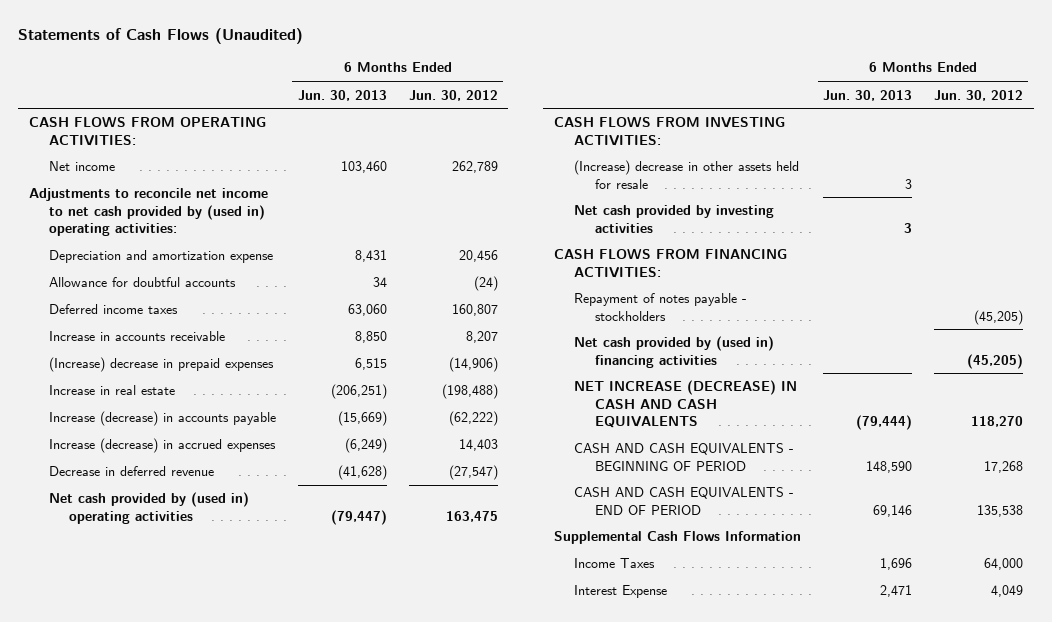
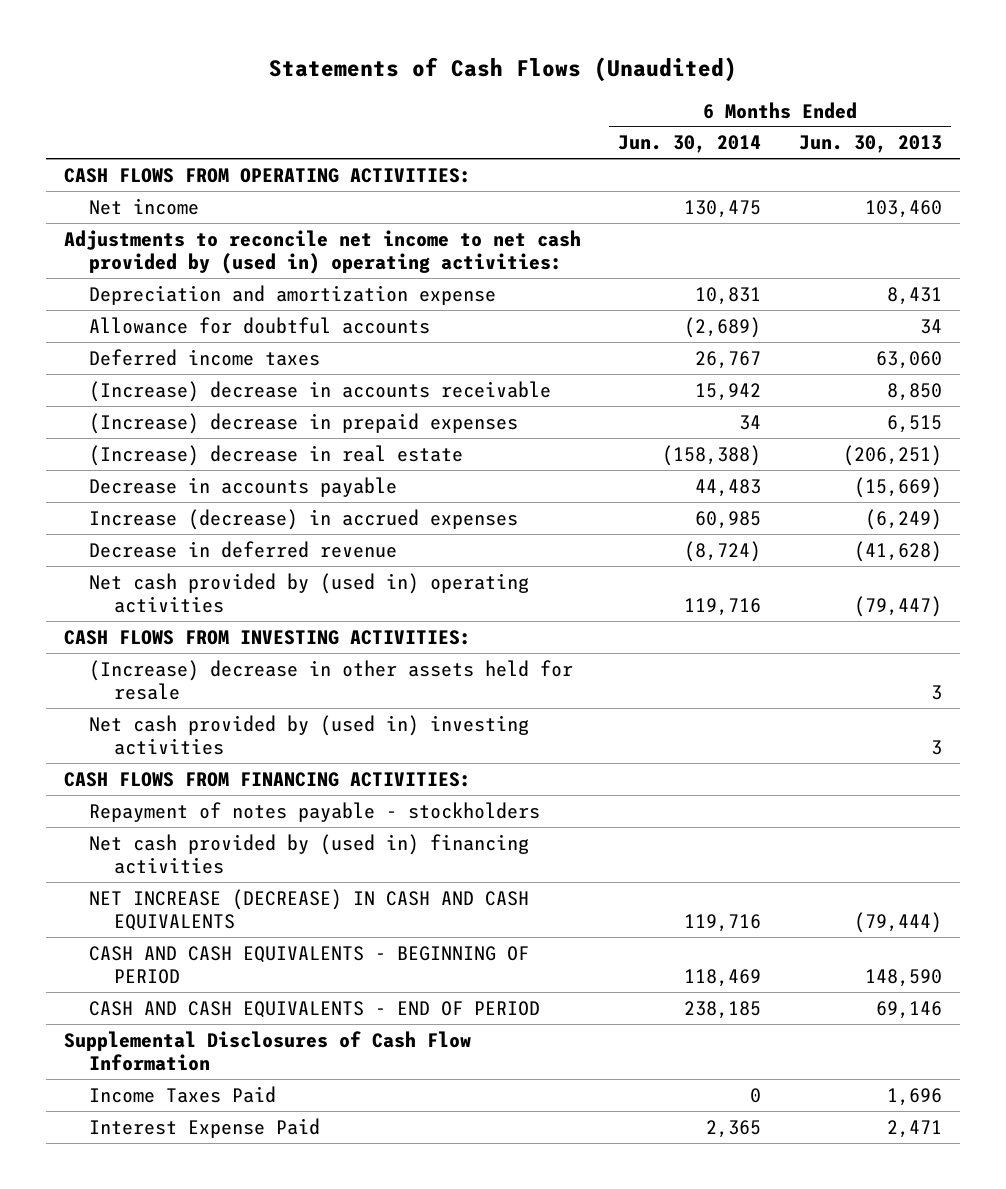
[408,89,498,101] Jun. 30, 2012 -> none
none -> [618,135,762,154] Jun. 30, 2014
[49,331,226,342] Increase in accounts receivable -> [89,380,552,402] (Increase) decrease in accounts receivable
[49,385,176,396] Increase in real estate -> [89,444,464,466] (Increase) decrease in real estate
[49,411,277,427] Increase (decrease) in accounts payable -> [89,476,398,497] Decrease in accounts payable
[574,205,775,233] Net cash provided by investing activities -> [89,714,530,756] Net cash provided by (used in) investing activities
[554,531,802,545] Supplemental Cash Flows Information -> [64,1030,472,1072] Supplemental Disclosures of Cash Flow Information
[574,558,656,569] Income Taxes -> [89,1085,277,1103] Income Taxes Paid
[574,585,668,599] Interest Expense -> [89,1117,321,1138] Interest Expense Paid

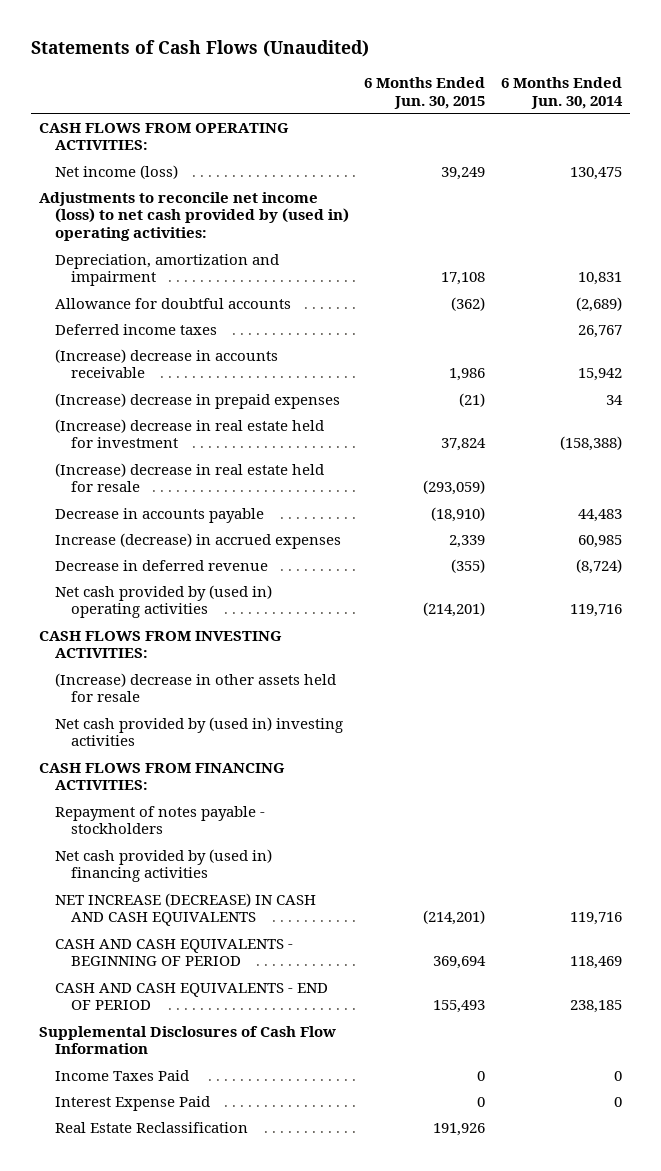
[798,135,942,154] Jun. 30, 2013 -> none
none -> [364,76,486,109] 6 Months Ended Jun. 30, 2015
[89,197,200,215] Net income -> [54,164,178,179] Net income (loss)
[64,229,582,275] Adjustments to reconcile net income to net cash provided by (used in) operating activities: -> [38,191,349,241] Adjustments to reconcile net income (loss) to net cash provided by (used in) operating activities:
[89,284,497,305] Depreciation and amortization expense -> [54,253,279,287] Depreciation, amortization and impairment
[89,444,464,466] (Increase) decrease in real estate -> [54,418,324,449] (Increase) decrease in real estate held for investment
none -> [54,462,324,493] (Increase) decrease in real estate held for resale
[706,1119,762,1138] 2,365 -> [613,1096,622,1107] 0
none -> [54,1121,248,1133] Real Estate Reclassification

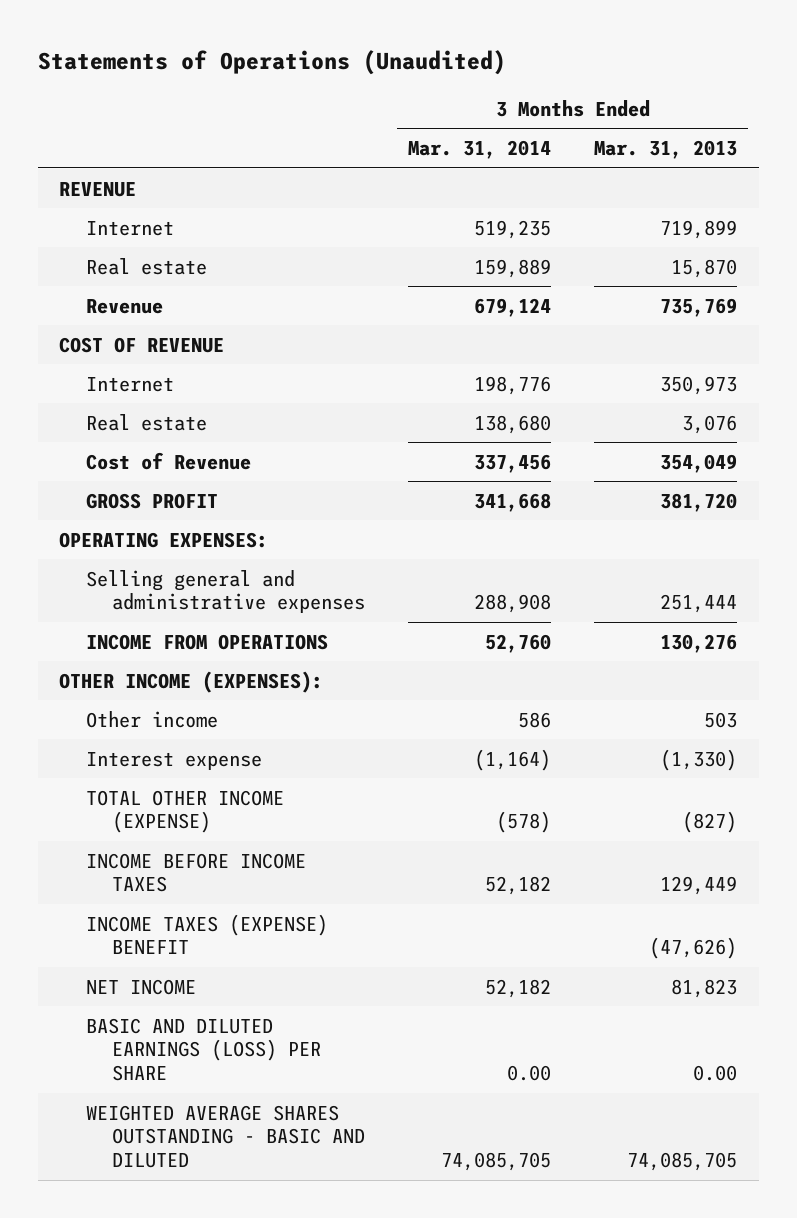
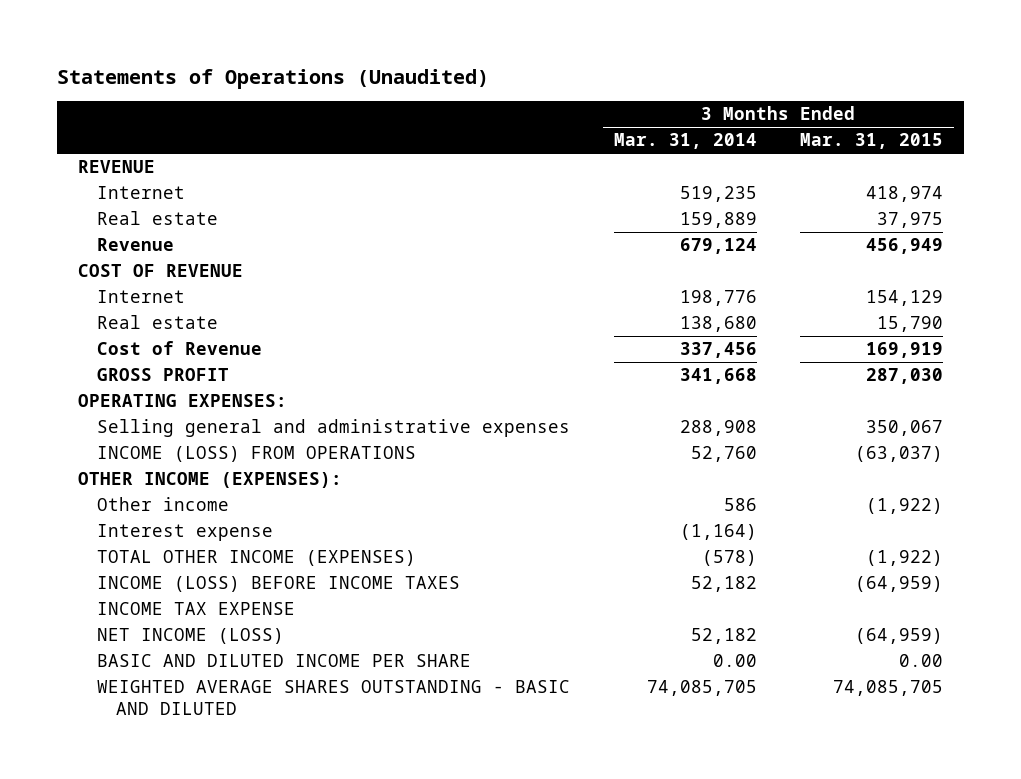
[594,139,738,159] Mar. 31, 2013 -> none
none -> [799,133,943,150] Mar. 31, 2015
[85,633,328,650] INCOME FROM OPERATIONS -> [97,446,417,463] INCOME (LOSS) FROM OPERATIONS
[85,789,284,834] TOTAL OTHER INCOME (EXPENSE) -> [97,550,417,567] TOTAL OTHER INCOME (EXPENSES)
[85,852,306,893] INCOME BEFORE INCOME TAXES -> [97,576,461,593] INCOME (LOSS) BEFORE INCOME TAXES
[85,913,328,955] INCOME TAXES (EXPENSE) BENEFIT -> [97,602,296,616] INCOME TAX EXPENSE
[85,978,196,995] NET INCOME -> [97,628,285,645] NET INCOME (LOSS)
[85,1017,322,1081] BASIC AND DILUTED EARNINGS (LOSS) PER SHARE -> [97,654,472,668] BASIC AND DILUTED INCOME PER SHARE

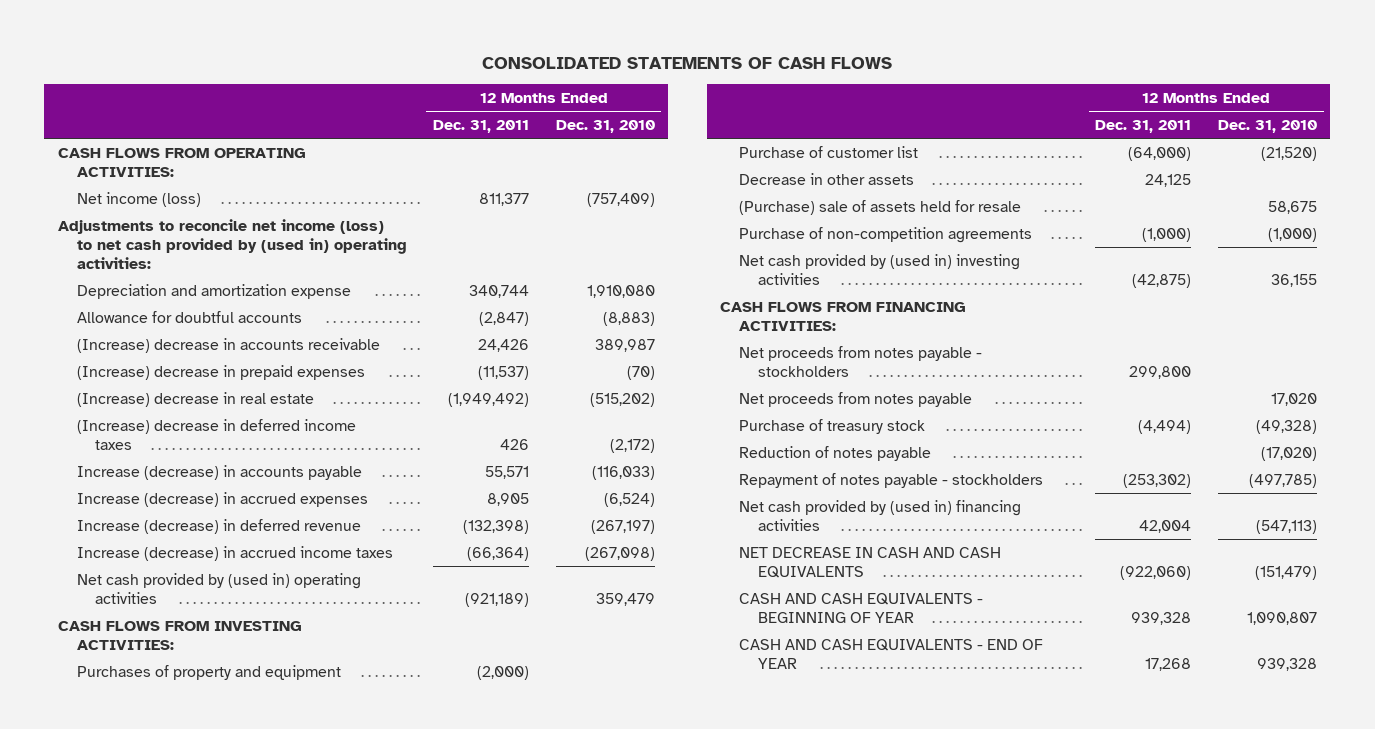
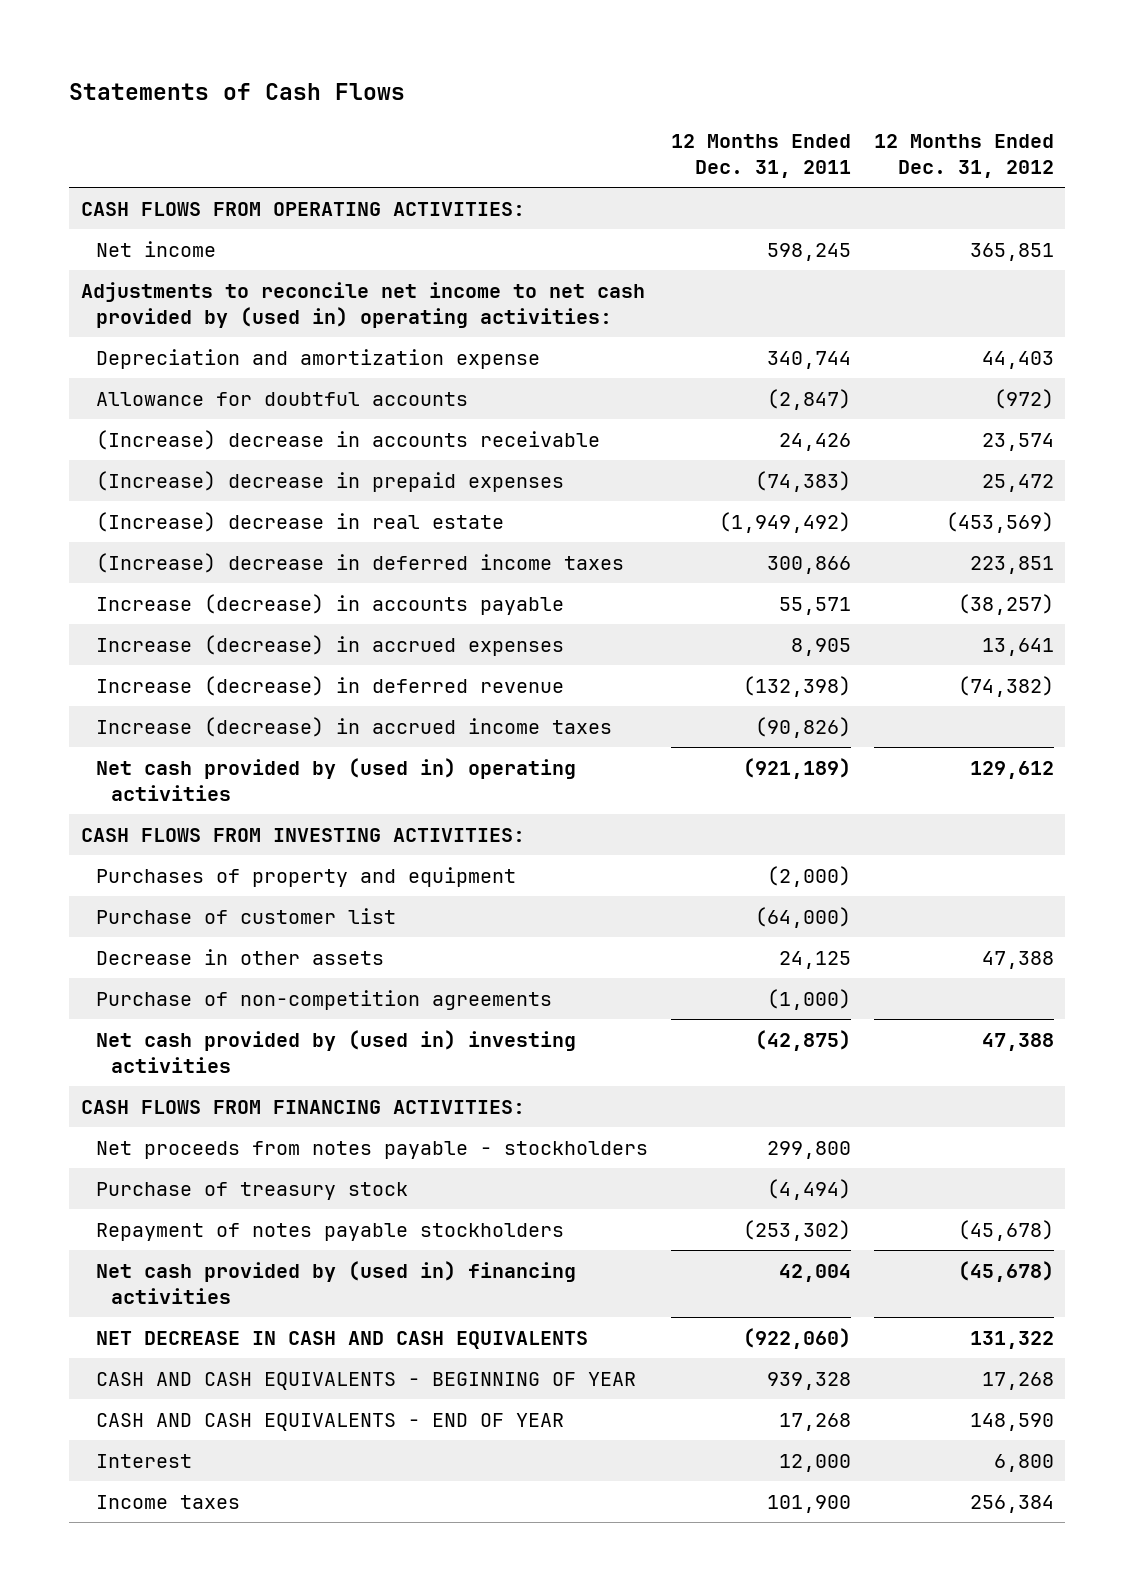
[482,56,893,69] CONSOLIDATED STATEMENTS OF CASH FLOWS -> [69,83,406,101] Statements of Cash Flows
[555,120,655,134] Dec. 31, 2010 -> none
none -> [873,134,1054,179] 12 Months Ended Dec. 31, 2012
[76,191,201,207] Net income (loss) -> [95,240,216,257] Net income
[479,192,530,206] 811,377 -> [766,242,851,261] 598,245
[57,218,407,270] Adjustments to reconcile net income (loss) to net cash provided by (used in) operating activities: -> [80,281,645,328] Adjustments to reconcile net income to net cash provided by (used in) operating activities:
[478,365,530,380] (11,537) -> [754,470,851,492] (74,383)
[500,438,530,450] 426 -> [766,555,851,574] 300,866
[467,546,530,561] (66,364) -> [754,716,851,738] (90,826)
[738,199,1021,215] (Purchase) sale of assets held for resale -> none
[738,391,972,407] Net proceeds from notes payable -> none
[738,445,931,461] Reduction of notes payable -> none
[738,472,1043,488] Repayment of notes payable - stockholders -> [95,1222,564,1241] Repayment of notes payable stockholders
none -> [95,1453,192,1468] Interest
none -> [95,1494,240,1509] Income taxes

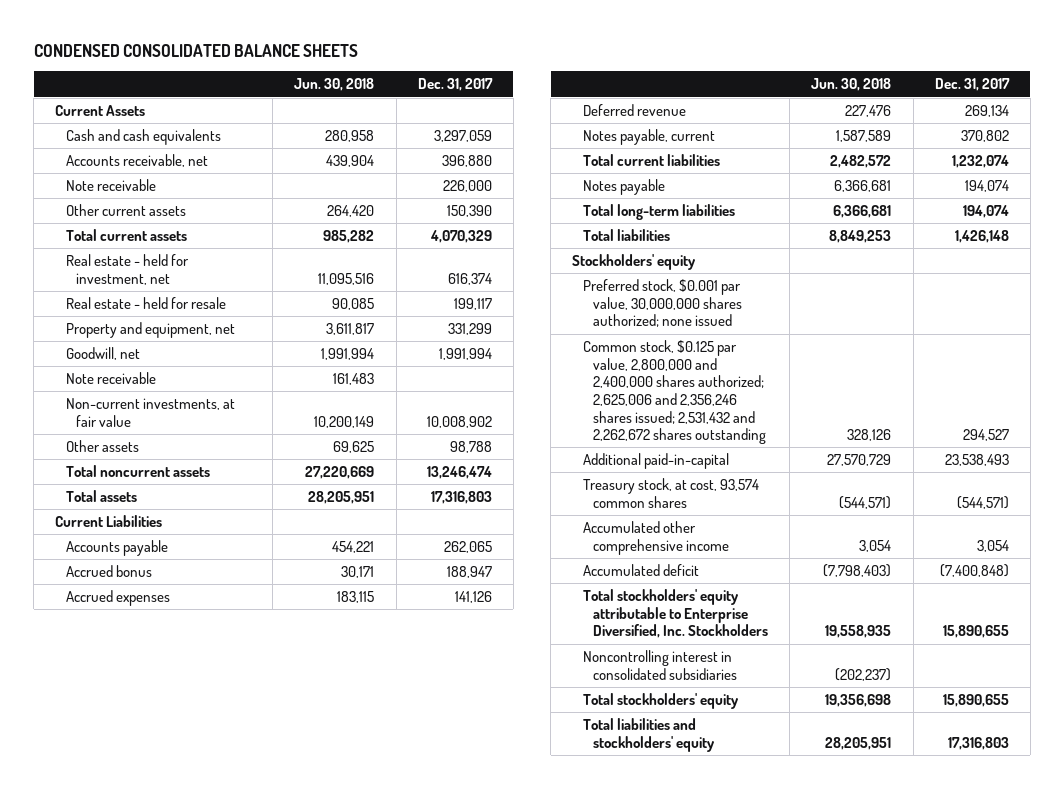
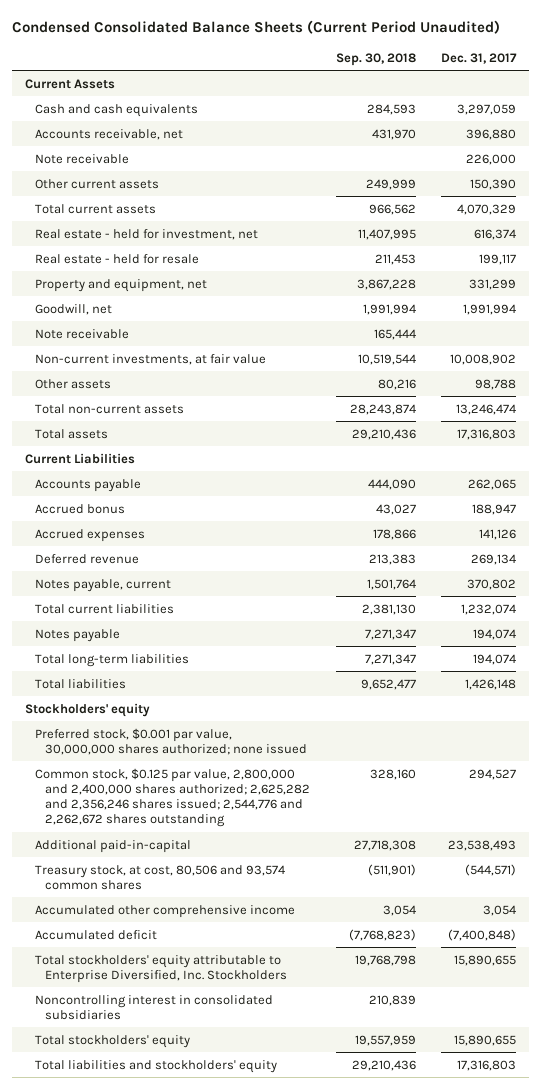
[33,43,358,57] CONDENSED CONSOLIDATED BALANCE SHEETS -> [12,20,501,35] Condensed Consolidated Balance Sheets (Current Period Unaudited)
[294,78,375,92] Jun. 30, 2018 -> none
none -> [335,52,416,66] Sep. 30, 2018
[65,465,210,478] Total noncurrent assets -> [35,403,185,414] Total non-current assets
[582,340,766,445] Common stock, $0.125 par value, 2,800,000 and 2,400,000 shares authorized; 2,625,006 and 2,356,246 shares issued; 2,531,432 and 2,262,672 shares outstanding -> [35,767,311,828] Common stock, $0.125 par value, 2,800,000 and 2,400,000 shares authorized; 2,625,282 and 2,356,246 shares issued; 2,544,776 and 2,262,672 shares outstanding
[582,478,759,508] Treasury stock, at cost, 93,574 common shares -> [35,864,286,890] Treasury stock, at cost, 80,506 and 93,574 common shares

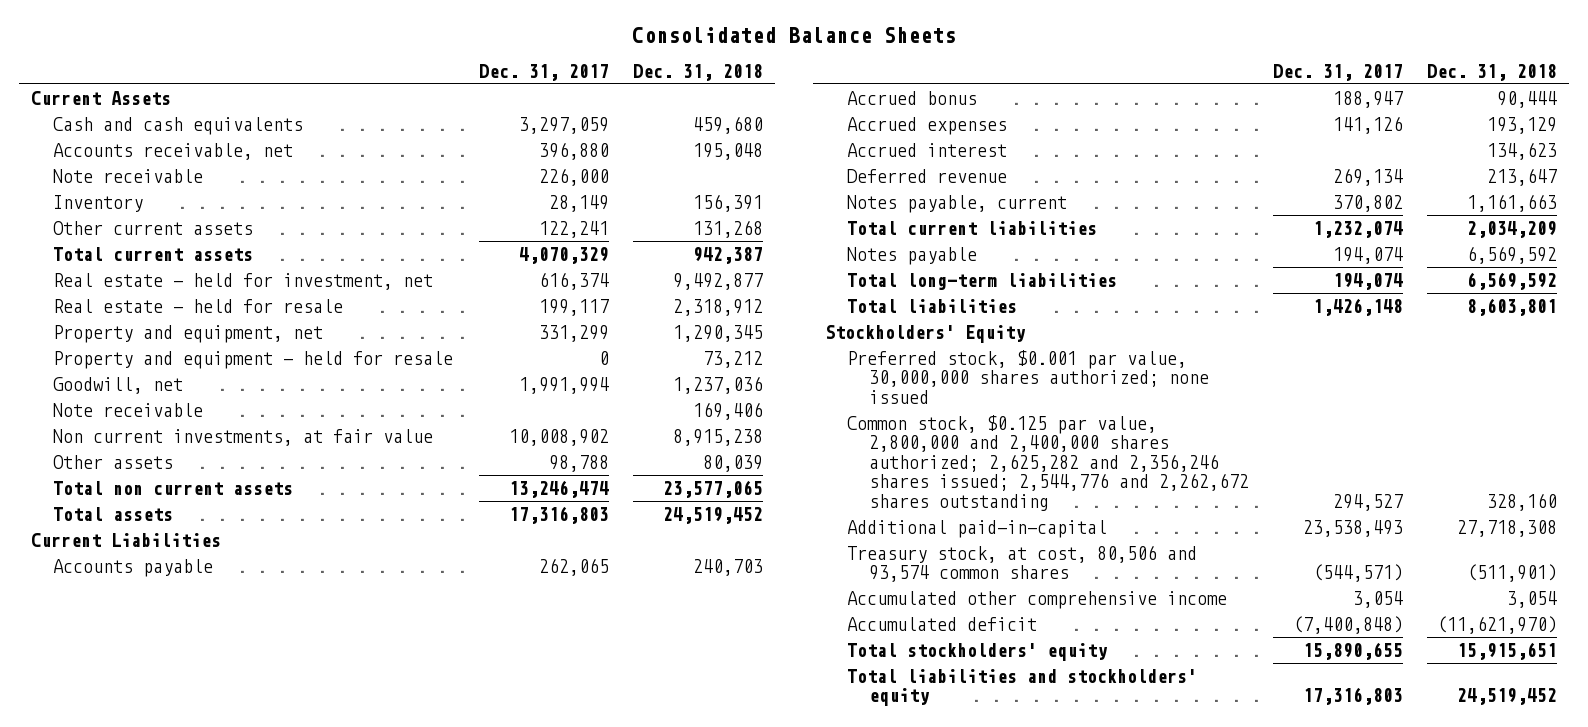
[12,20,501,35] Condensed Consolidated Balance Sheets (Current Period Unaudited) -> [632,26,957,43] Consolidated Balance Sheets
[335,52,416,66] Sep. 30, 2018 -> none
none -> [633,64,764,82] Dec. 31, 2018
none -> [53,194,144,212] Inventory
[469,178,516,190] 150,390 -> [539,220,610,238] 122,241
none -> [53,350,454,369] Property and equipment - held for resale
[35,353,267,365] Non-current investments, at fair value -> [53,428,434,446] Non current investments, at fair value
[35,403,185,414] Total non-current assets -> [53,480,294,495] Total non current assets
none -> [846,142,1007,157] Accrued interest
[24,702,150,717] Stockholders' equity -> [824,324,1026,343] Stockholders' Equity
[35,954,288,983] Total stockholders' equity attributable to Enterprise Diversified, Inc. Stockholders -> none
[35,994,274,1020] Noncontrolling interest in consolidated subsidiaries -> none

